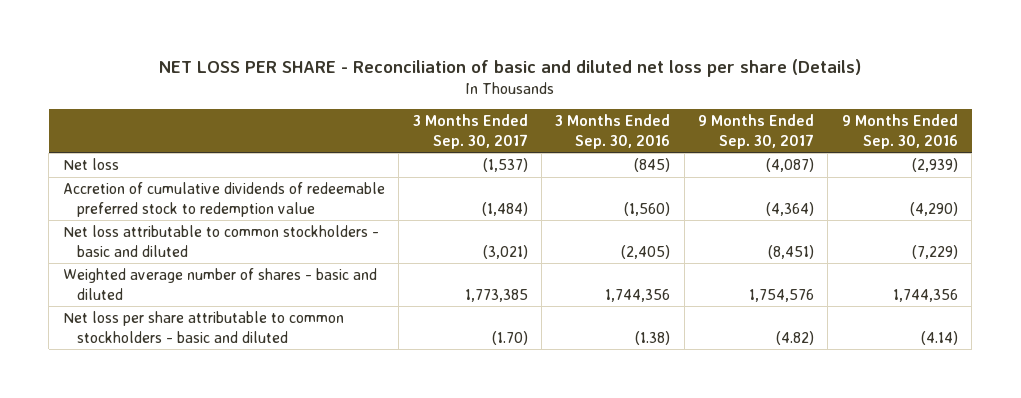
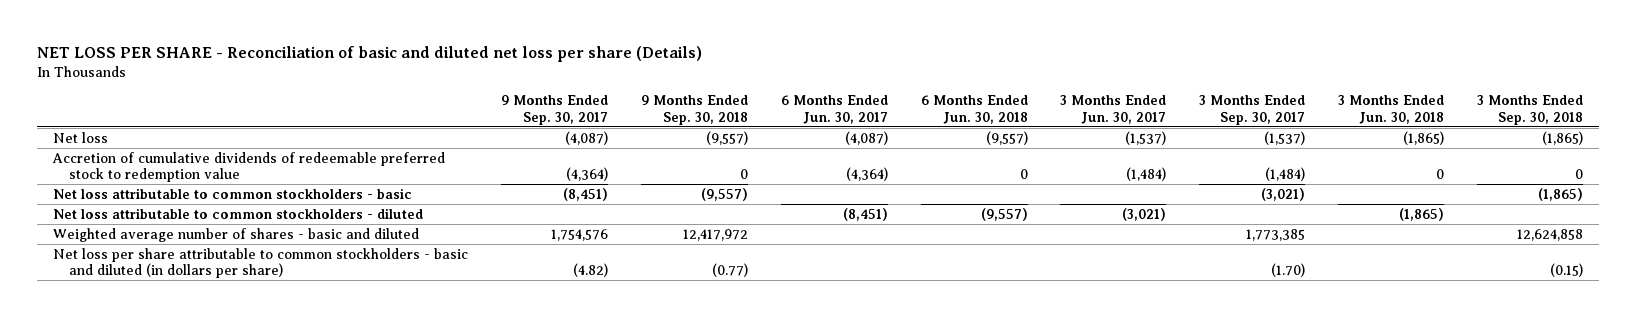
[555,114,671,149] 3 Months Ended Sep. 30, 2016 -> none
[841,114,958,149] 9 Months Ended Sep. 30, 2016 -> none
none -> [640,95,748,125] 9 Months Ended Sep. 30, 2018
none -> [780,95,888,124] 6 Months Ended Jun. 30, 2017
none -> [920,95,1028,124] 6 Months Ended Jun. 30, 2018
none -> [1060,95,1167,124] 3 Months Ended Jun. 30, 2017
none -> [1338,95,1445,124] 3 Months Ended Jun. 30, 2018
none -> [1477,95,1584,125] 3 Months Ended Sep. 30, 2018
[62,225,379,257] Net loss attributable to common stockholders - basic and diluted -> [53,187,413,199] Net loss attributable to common stockholders - basic
none -> [53,207,424,219] Net loss attributable to common stockholders - diluted
[62,311,344,343] Net loss per share attributable to common stockholders - basic and diluted -> [53,247,469,278] Net loss per share attributable to common stockholders - basic and diluted (in dollars per share)

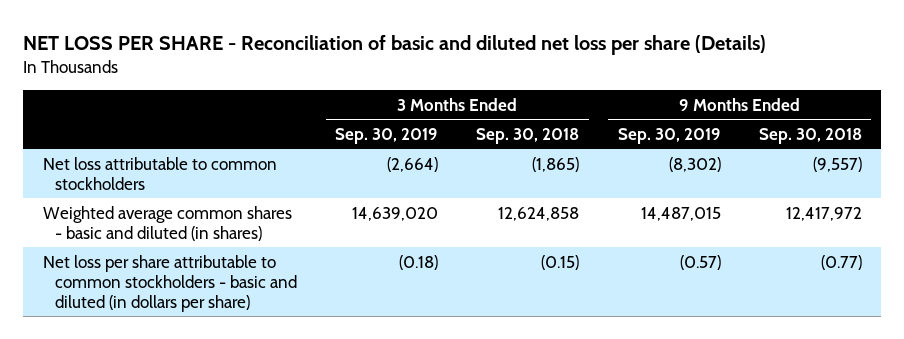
[501,95,609,125] 9 Months Ended Sep. 30, 2017 -> none
[780,95,888,124] 6 Months Ended Jun. 30, 2017 -> none
[920,95,1028,124] 6 Months Ended Jun. 30, 2018 -> none
[1060,95,1167,124] 3 Months Ended Jun. 30, 2017 -> none
[1199,95,1306,125] 3 Months Ended Sep. 30, 2017 -> none
[1338,95,1445,124] 3 Months Ended Jun. 30, 2018 -> none
none -> [335,127,439,144] Sep. 30, 2019
none -> [617,127,721,144] Sep. 30, 2019
[53,131,109,143] Net loss -> none
[52,151,446,182] Accretion of cumulative dividends of redeemable preferred stock to redemption value -> none
[53,207,424,219] Net loss attributable to common stockholders - diluted -> none
[53,187,413,199] Net loss attributable to common stockholders - basic -> [42,156,277,190] Net loss attributable to common stockholders
[53,227,420,242] Weighted average number of shares - basic and diluted -> [42,205,292,241] Weighted average common shares - basic and diluted (in shares)

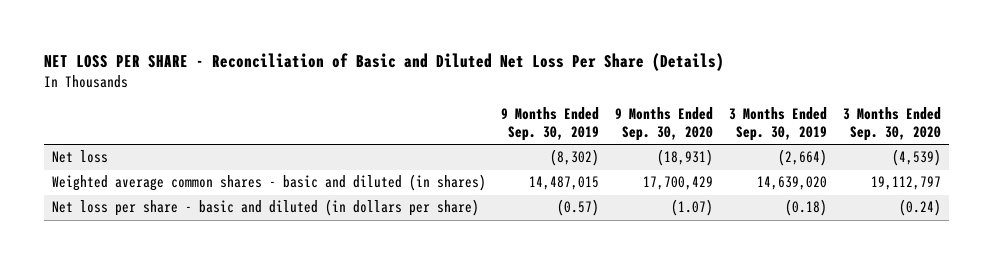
[23,35,767,56] NET LOSS PER SHARE - Reconciliation of basic and diluted net loss per share (Details) -> [43,52,724,71] NET LOSS PER SHARE - Reconciliation of Basic and Diluted Net Loss Per Share (Details)
[476,127,580,144] Sep. 30, 2018 -> none
[758,127,862,144] Sep. 30, 2018 -> none
none -> [615,107,714,142] 9 Months Ended Sep. 30, 2020
none -> [842,107,941,142] 3 Months Ended Sep. 30, 2020
[42,156,277,190] Net loss attributable to common stockholders -> [51,150,108,164] Net loss
[42,254,297,312] Net loss per share attributable to common stockholders - basic and diluted (in dollars per share) -> [51,199,479,217] Net loss per share - basic and diluted (in dollars per share)

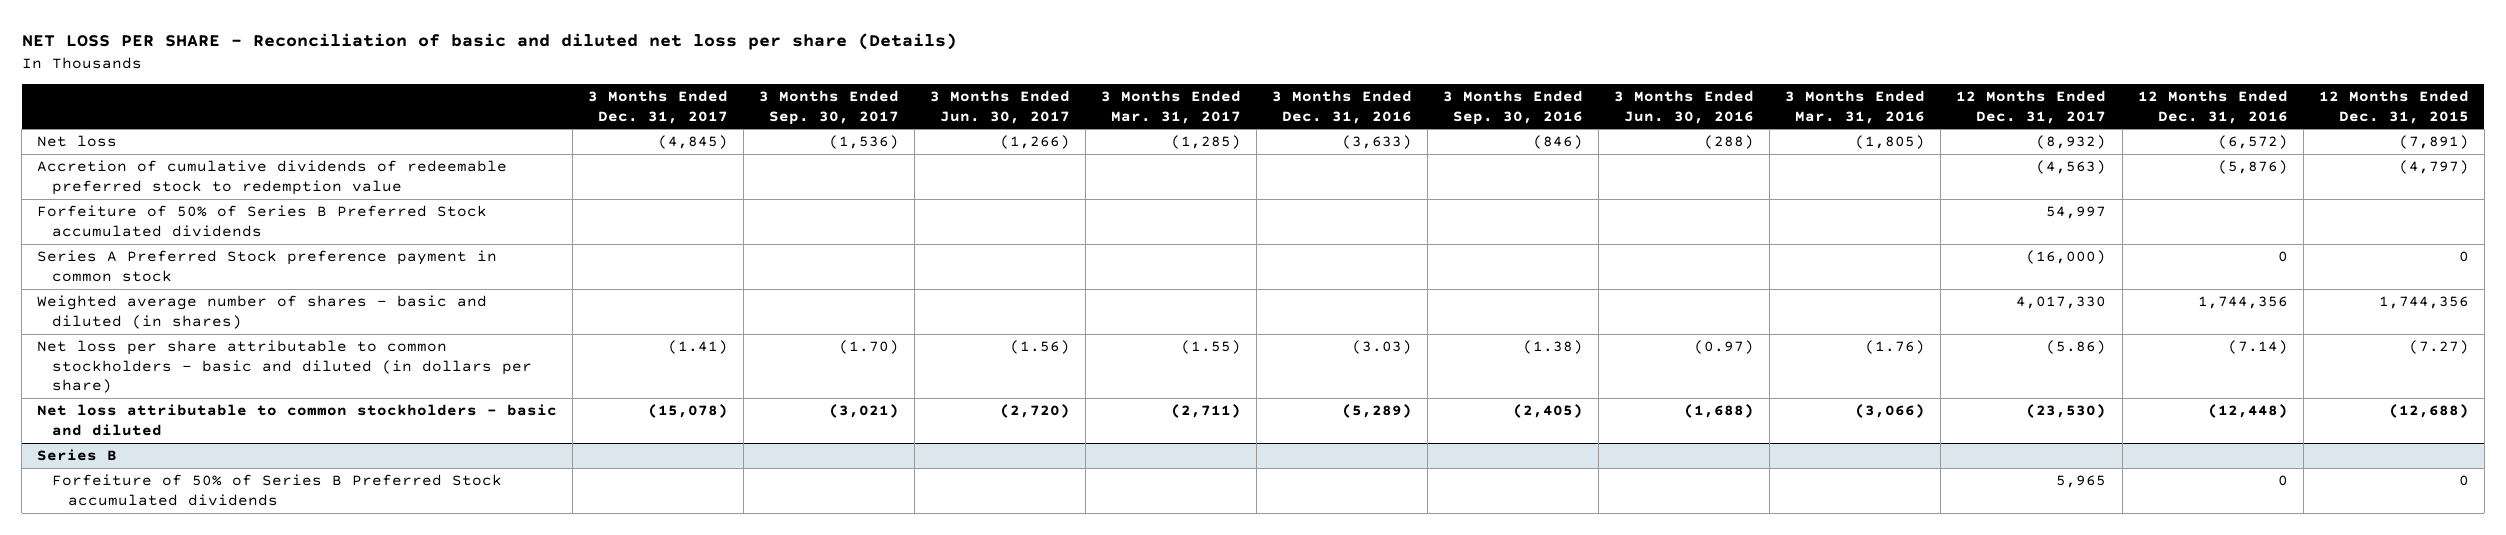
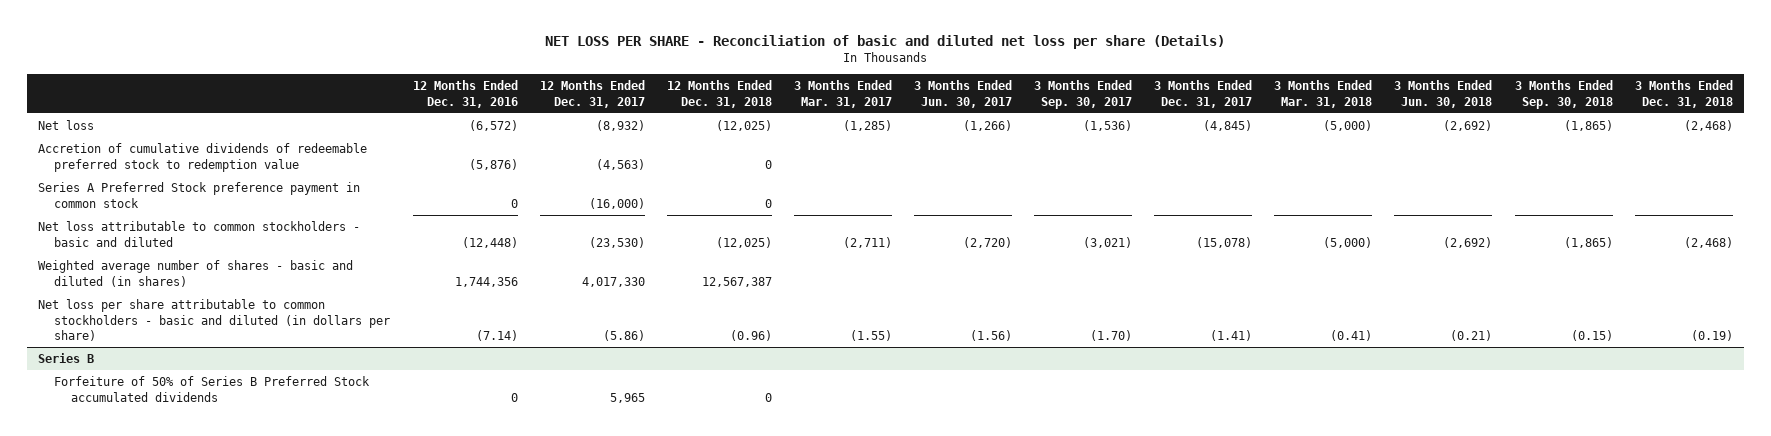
[1272,90,1413,124] 3 Months Ended Dec. 31, 2016 -> none
[1443,90,1584,125] 3 Months Ended Sep. 30, 2016 -> none
[1614,90,1755,124] 3 Months Ended Jun. 30, 2016 -> none
[1785,90,1926,124] 3 Months Ended Mar. 31, 2016 -> none
[2318,90,2469,124] 12 Months Ended Dec. 31, 2015 -> none
none -> [666,80,772,108] 12 Months Ended Dec. 31, 2018
none -> [1274,80,1373,108] 3 Months Ended Mar. 31, 2018
none -> [1394,80,1493,108] 3 Months Ended Jun. 30, 2018
none -> [1514,80,1613,109] 3 Months Ended Sep. 30, 2018
none -> [1634,80,1733,108] 3 Months Ended Dec. 31, 2018
[37,205,488,237] Forfeiture of 50% of Series B Preferred Stock accumulated dividends -> none
[37,404,558,436] Net loss attributable to common stockholders - basic and diluted -> [38,220,361,247] Net loss attributable to common stockholders - basic and diluted

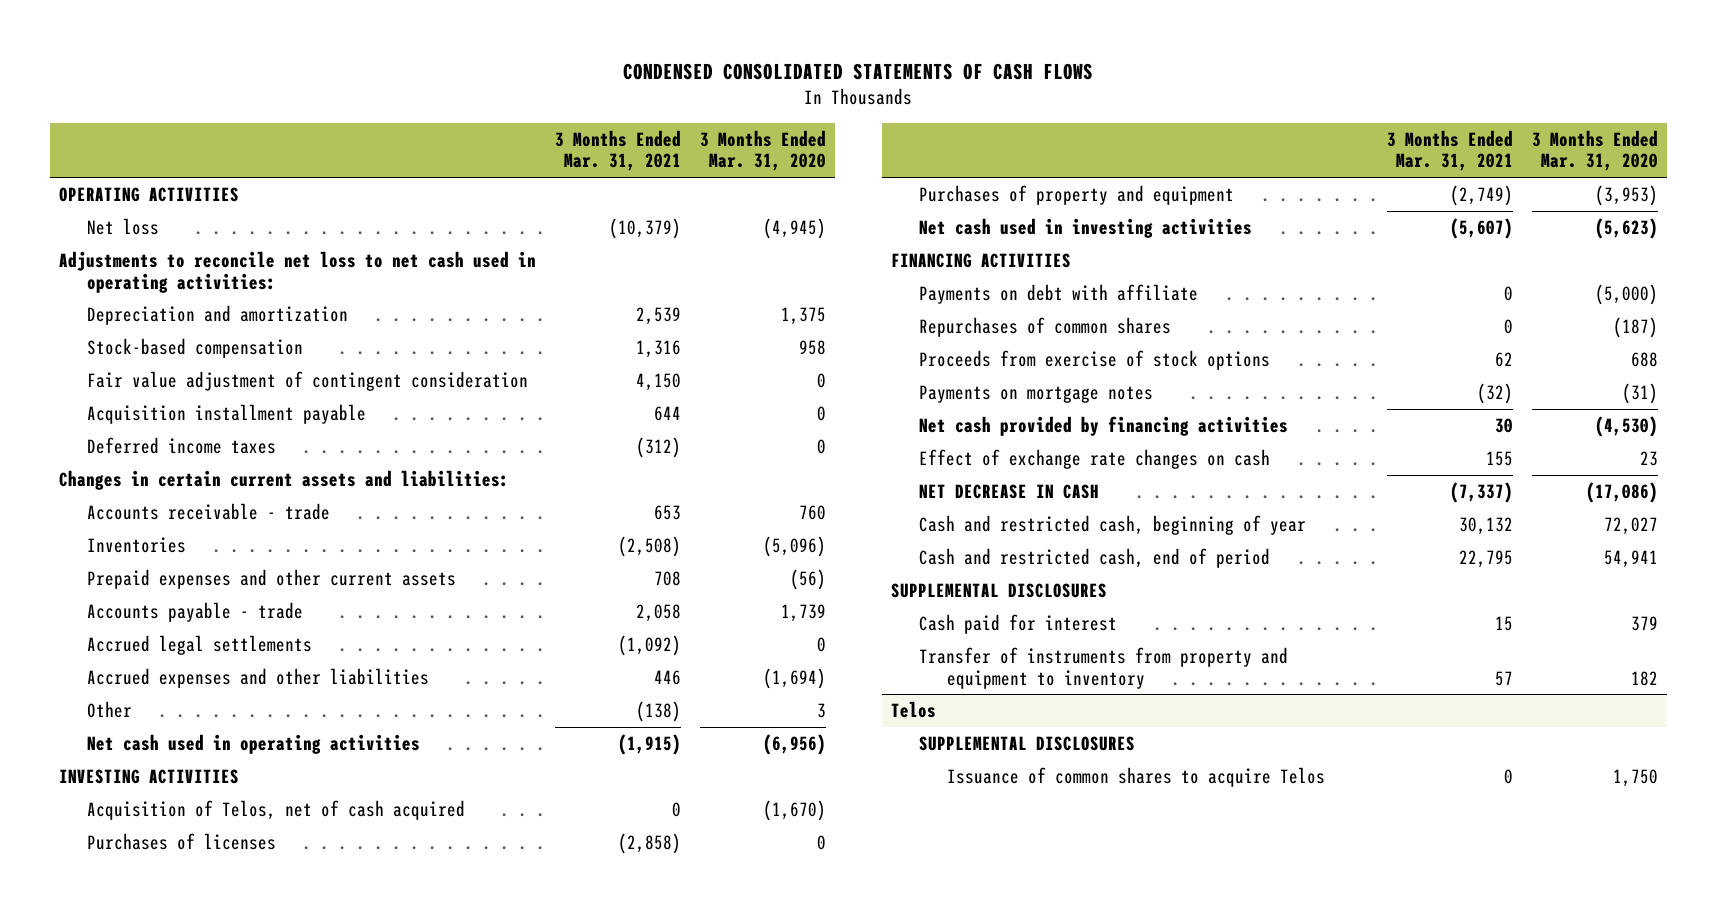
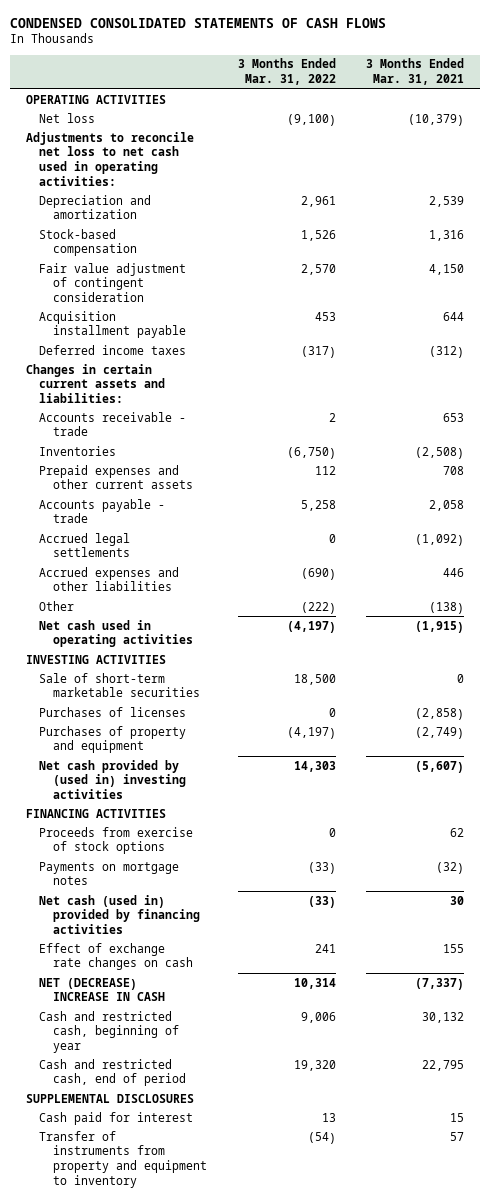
[699,129,826,172] 3 Months Ended Mar. 31, 2020 -> none
none -> [237,58,336,86] 3 Months Ended Mar. 31, 2022
[86,799,465,820] Acquisition of Telos, net of cash acquired -> none
none -> [39,672,200,698] Sale of short-term marketable securities
[919,217,1253,238] Net cash used in investing activities -> [39,759,186,799] Net cash provided by (used in) investing activities
[919,283,1199,304] Payments on debt with affiliate -> none
[919,316,1172,337] Repurchases of common shares -> none
[919,415,1289,436] Net cash provided by financing activities -> [39,894,200,934] Net cash (used in) provided by financing activities
[919,483,1100,499] NET DECREASE IN CASH -> [39,977,165,1002] NET (DECREASE) INCREASE IN CASH
[891,700,937,718] Telos -> none
[919,735,1136,751] SUPPLEMENTAL DISCLOSURES -> none
[946,766,1325,787] Issuance of common shares to acquire Telos -> none

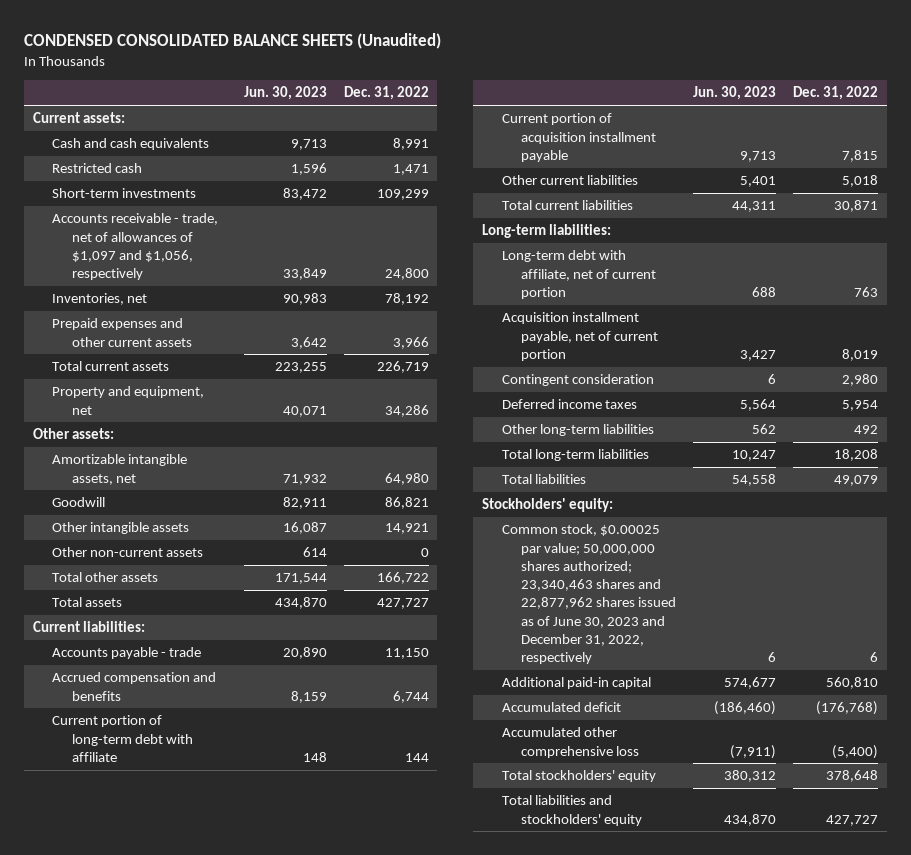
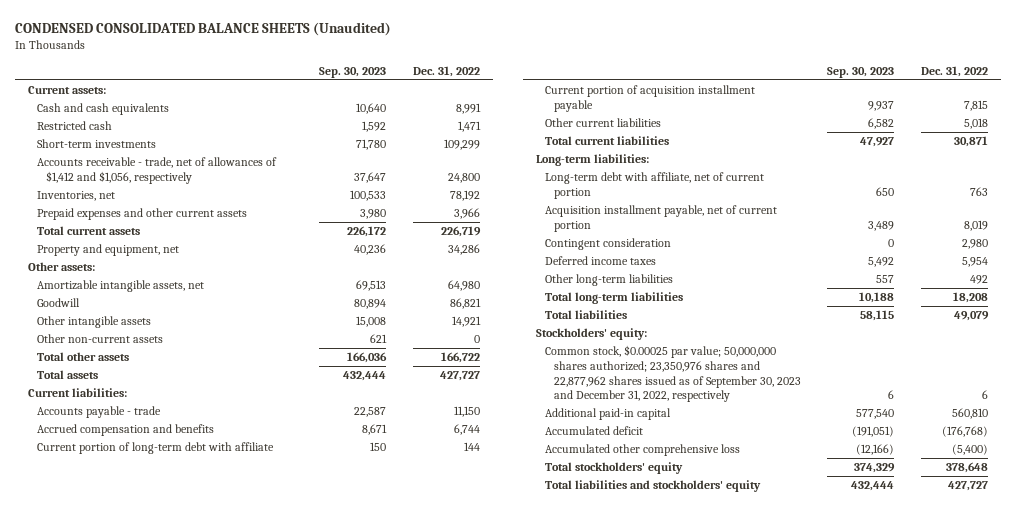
[244,86,328,101] Jun. 30, 2023 -> none
none -> [319,66,387,78] Sep. 30, 2023
[52,213,219,281] Accounts receivable - trade, net of allowances of $1,097 and $1,056, respectively -> [36,157,277,184] Accounts receivable - trade, net of allowances of $1,412 and $1,056, respectively
[501,524,677,665] Common stock, $0.00025 par value; 50,000,000 shares authorized; 23,340,463 shares and 22,877,962 shares issued as of June 30, 2023 and December 31, 2022, respectively -> [544,345,801,403] Common stock, $0.00025 par value; 50,000,000 shares authorized; 23,350,976 shares and 22,877,962 shares issued as of September 30, 2023 and December 31, 2022, respectively

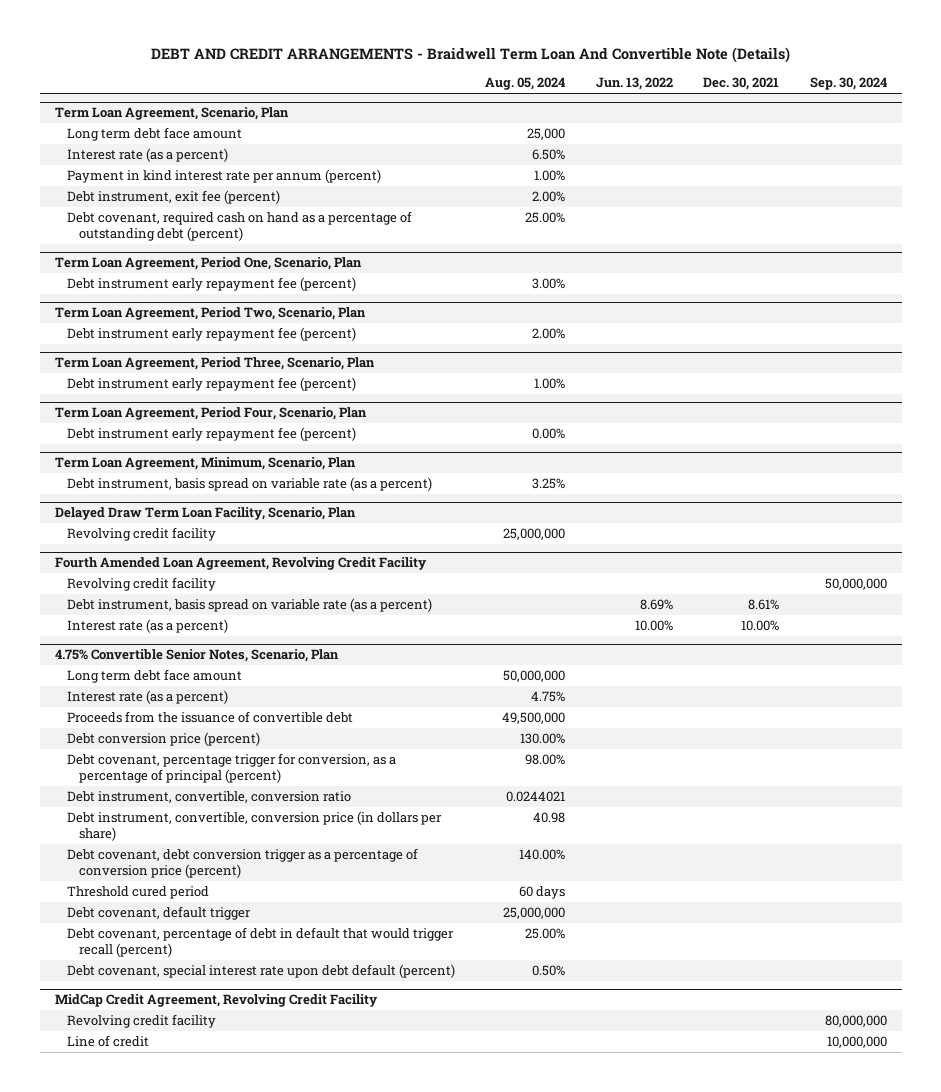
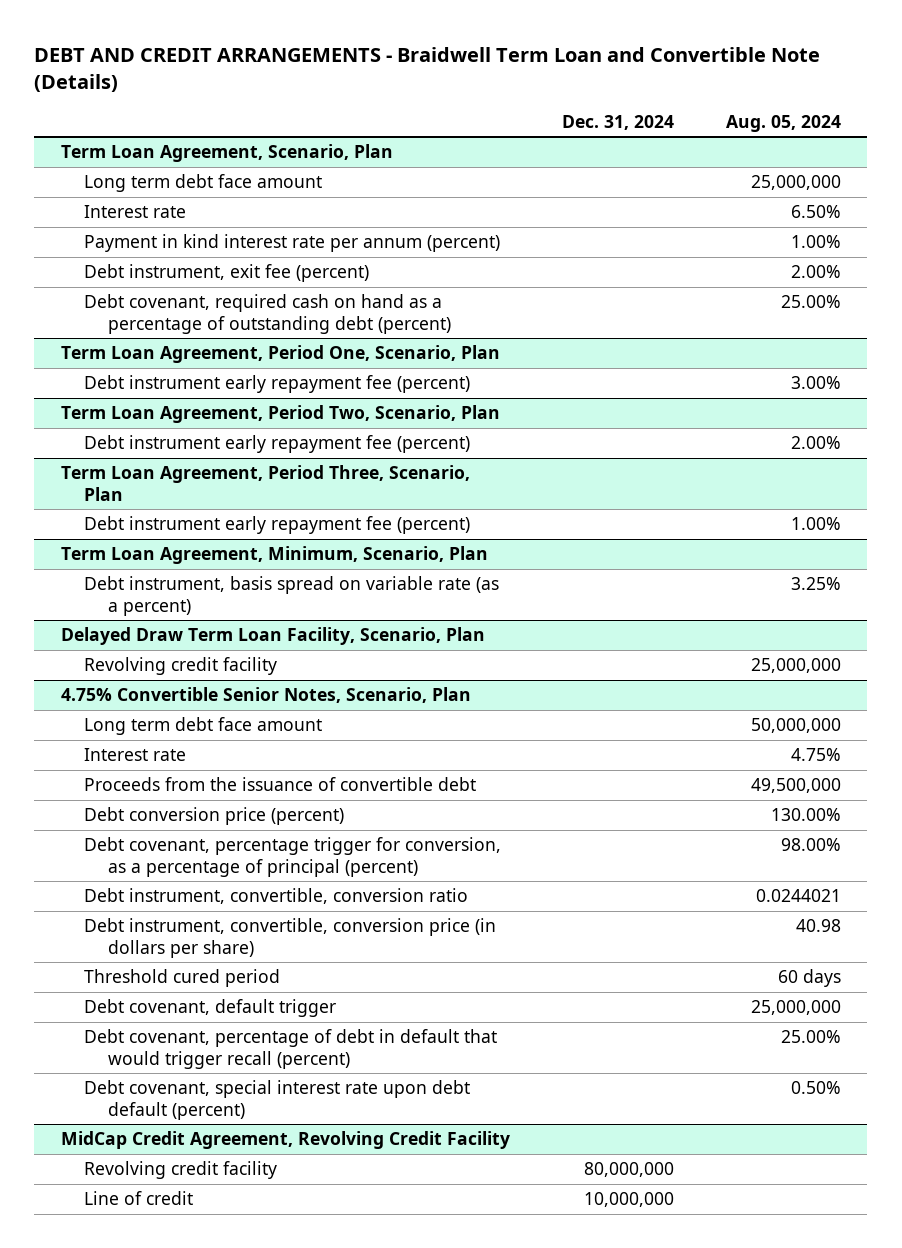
[150,47,790,64] DEBT AND CREDIT ARRANGEMENTS - Braidwell Term Loan And Convertible Note (Details) -> [34,46,821,92] DEBT AND CREDIT ARRANGEMENTS - Braidwell Term Loan and Convertible Note (Details)
[595,77,673,91] Jun. 13, 2022 -> none
[703,77,780,91] Dec. 30, 2021 -> none
[809,77,887,91] Sep. 30, 2024 -> none
none -> [561,114,674,130] Dec. 31, 2024
[527,128,566,141] 25,000 -> [751,175,842,191] 25,000,000
[66,148,228,163] Interest rate (as a percent) -> [84,205,187,219] Interest rate
[54,407,367,421] Term Loan Agreement, Period Four, Scenario, Plan -> none
[66,427,356,442] Debt instrument early repayment fee (percent) -> none
[54,557,427,571] Fourth Amended Loan Agreement, Revolving Credit Facility -> none
[66,577,216,592] Revolving credit facility -> none
[66,598,432,613] Debt instrument, basis spread on variable rate (as a percent) -> none
[66,619,228,634] Interest rate (as a percent) -> none
[66,690,228,705] Interest rate (as a percent) -> [84,748,187,762] Interest rate
[66,848,418,879] Debt covenant, debt conversion trigger as a percentage of conversion price (percent) -> none

